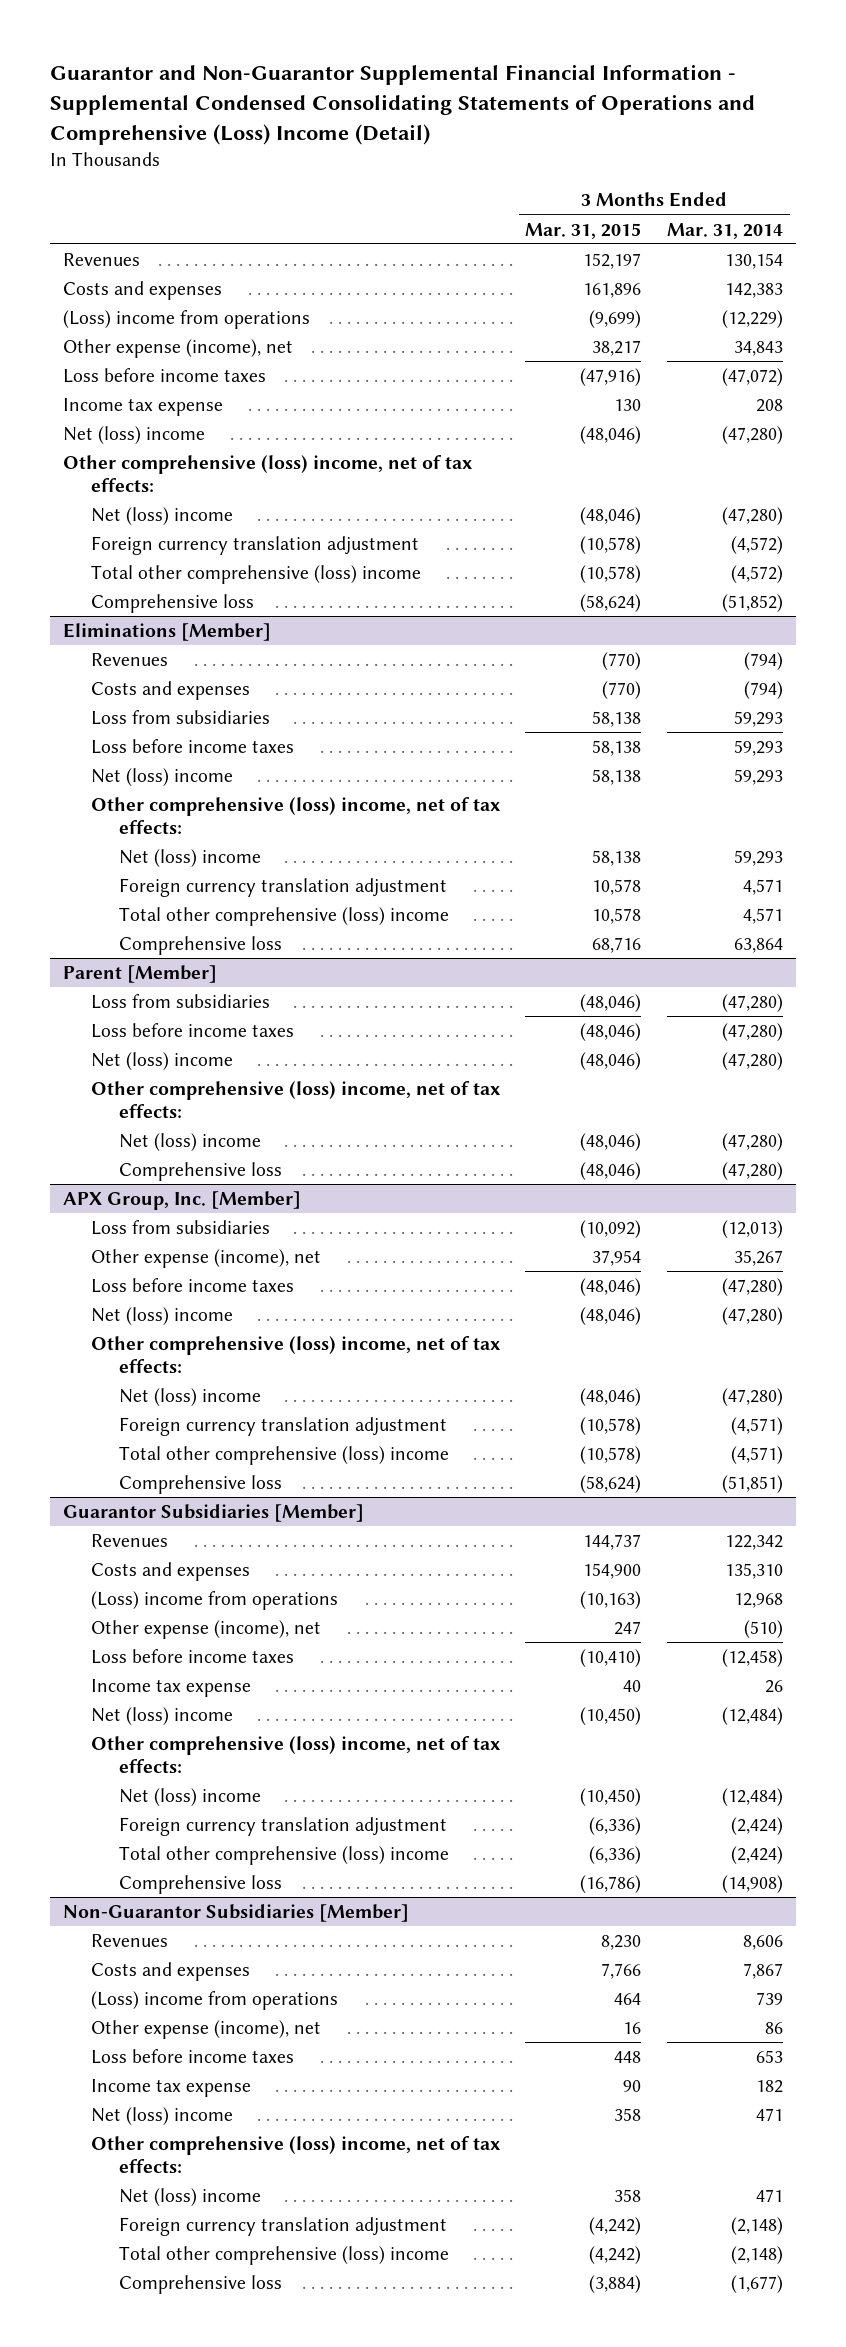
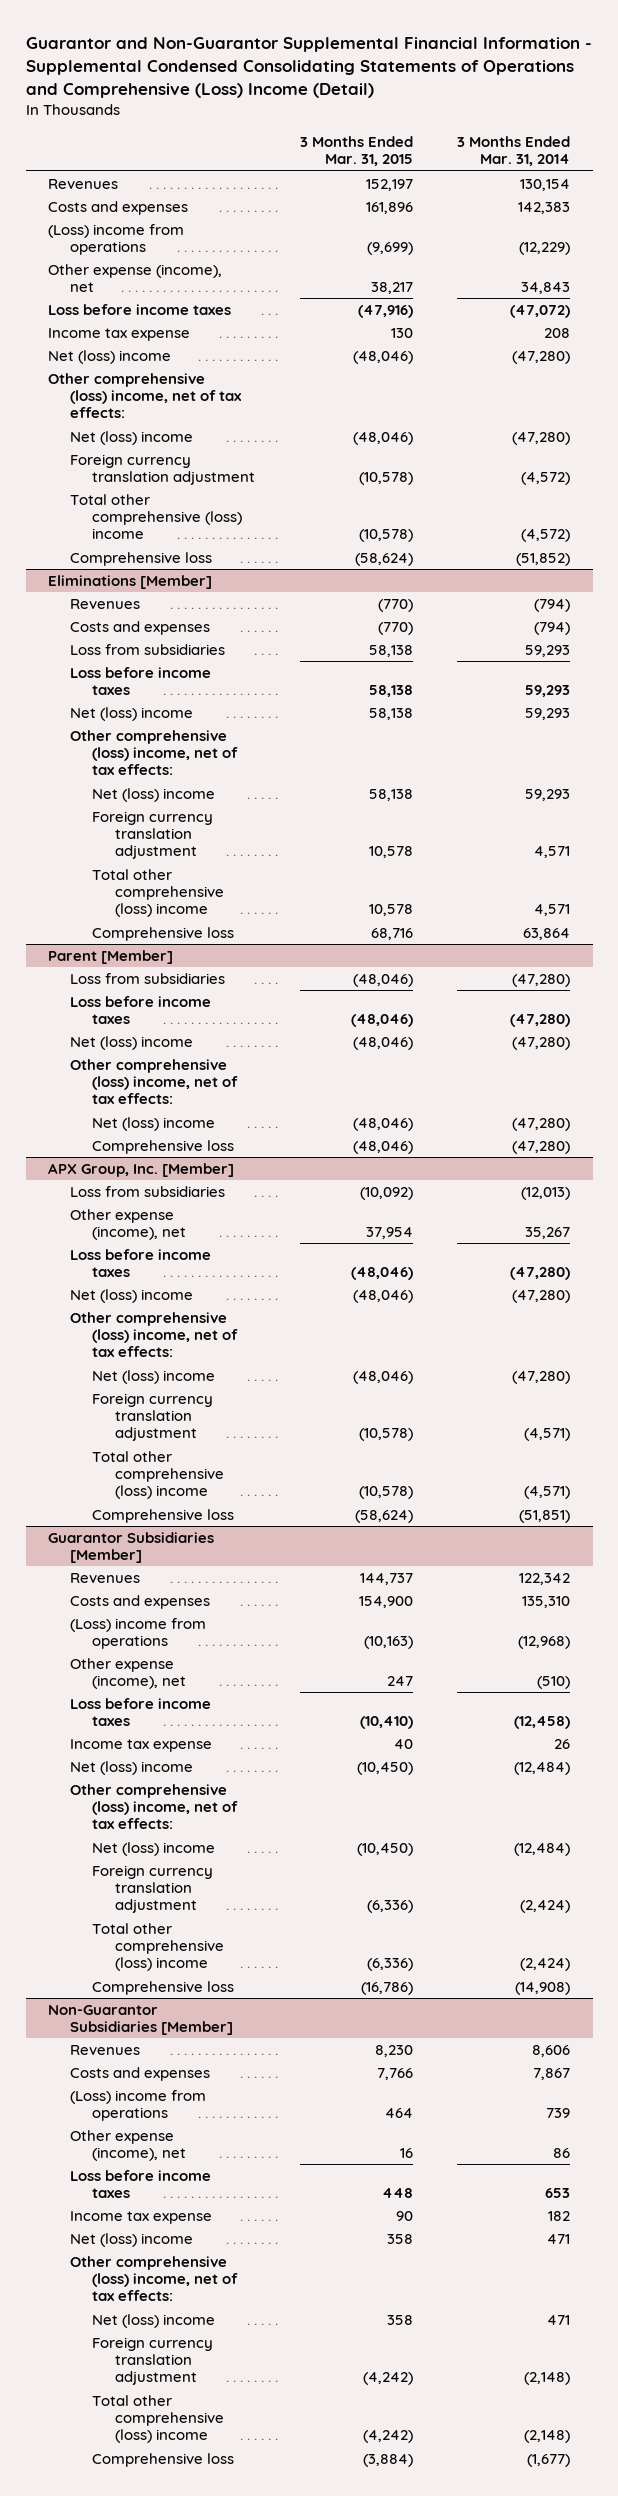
[734,1592,784,1608] 12,968 -> [518,1636,571,1650] (12,968)

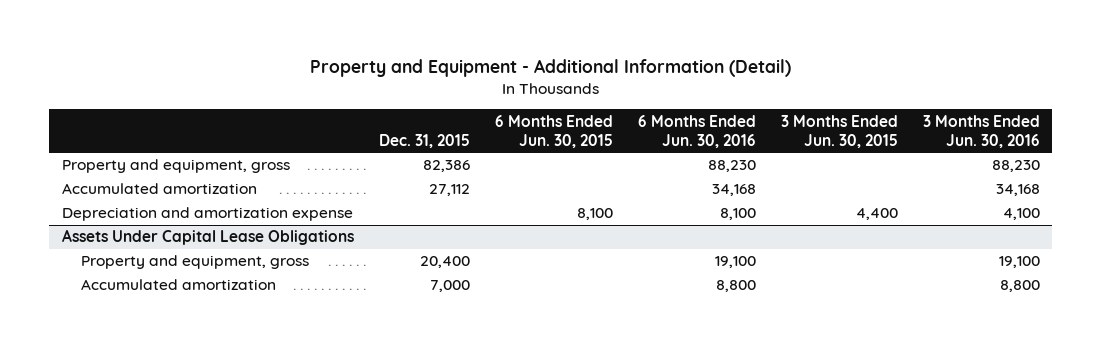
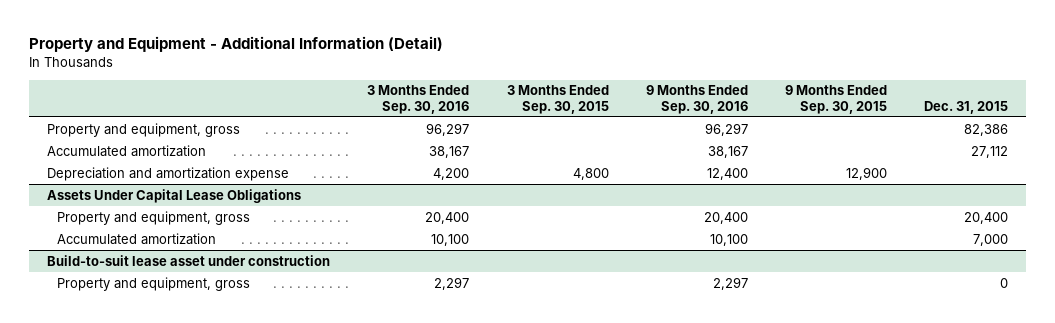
[494,114,613,148] 6 Months Ended Jun. 30, 2015 -> none
[637,114,756,148] 6 Months Ended Jun. 30, 2016 -> none
[780,114,898,148] 3 Months Ended Jun. 30, 2015 -> none
[922,114,1040,148] 3 Months Ended Jun. 30, 2016 -> none
none -> [367,85,470,114] 3 Months Ended Sep. 30, 2016
none -> [506,85,609,114] 3 Months Ended Sep. 30, 2015
none -> [645,85,748,114] 9 Months Ended Sep. 30, 2016
none -> [784,85,887,114] 9 Months Ended Sep. 30, 2015
none -> [47,254,331,266] Build-to-suit lease asset under construction
none -> [56,276,250,291] Property and equipment, gross

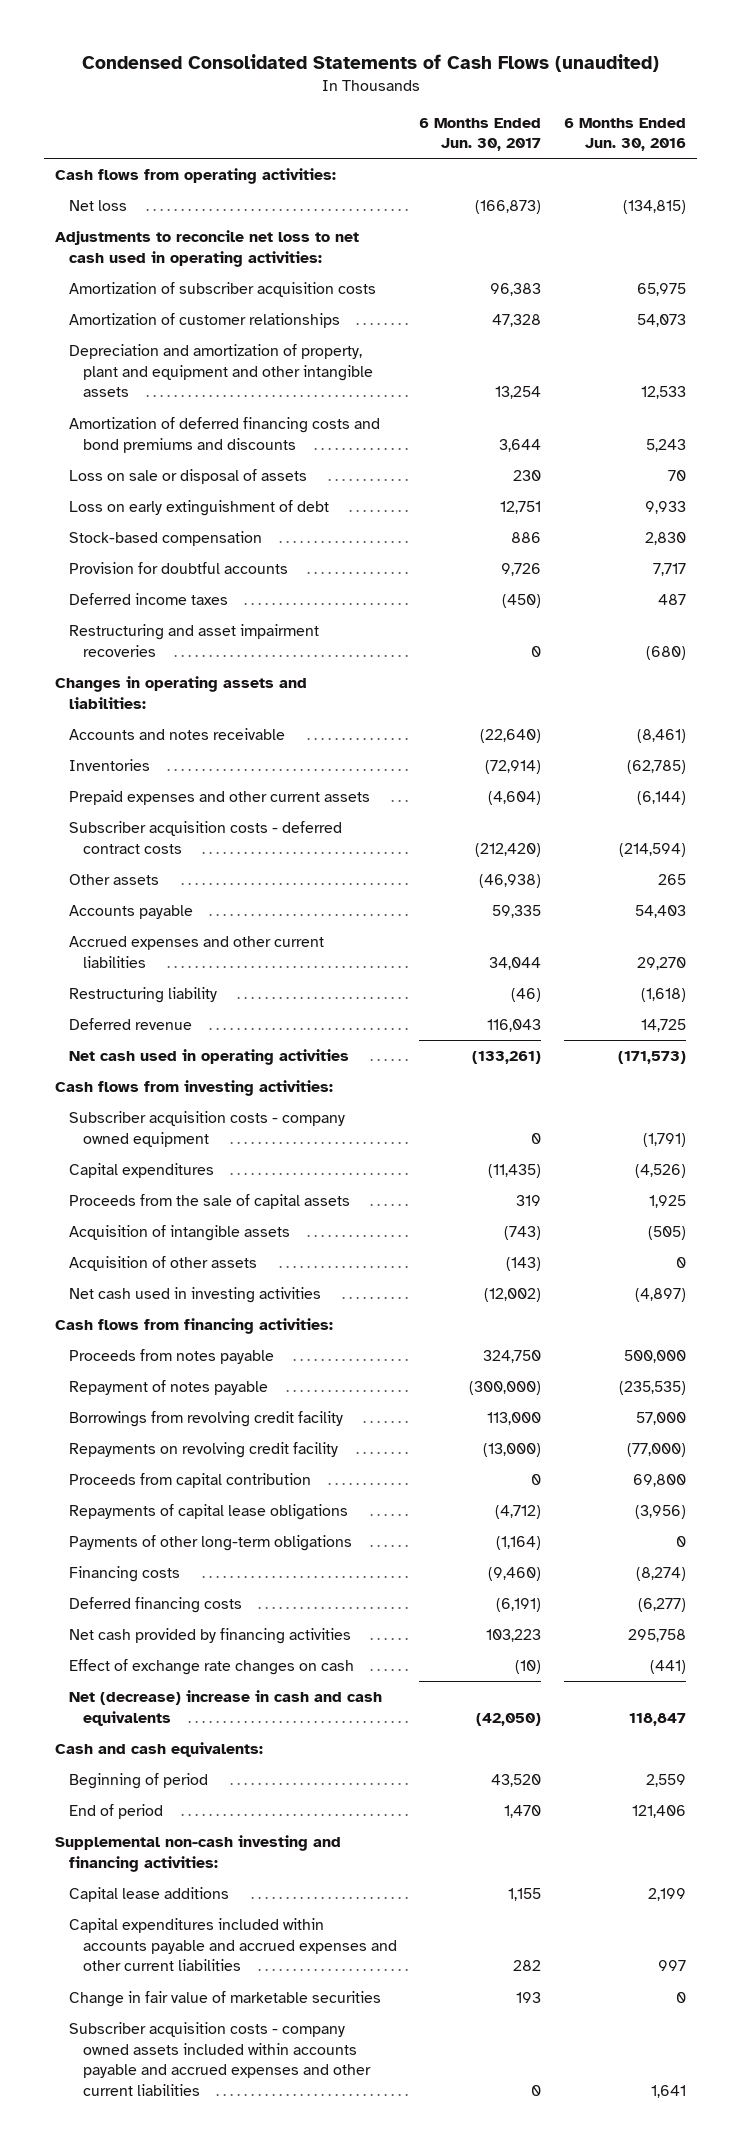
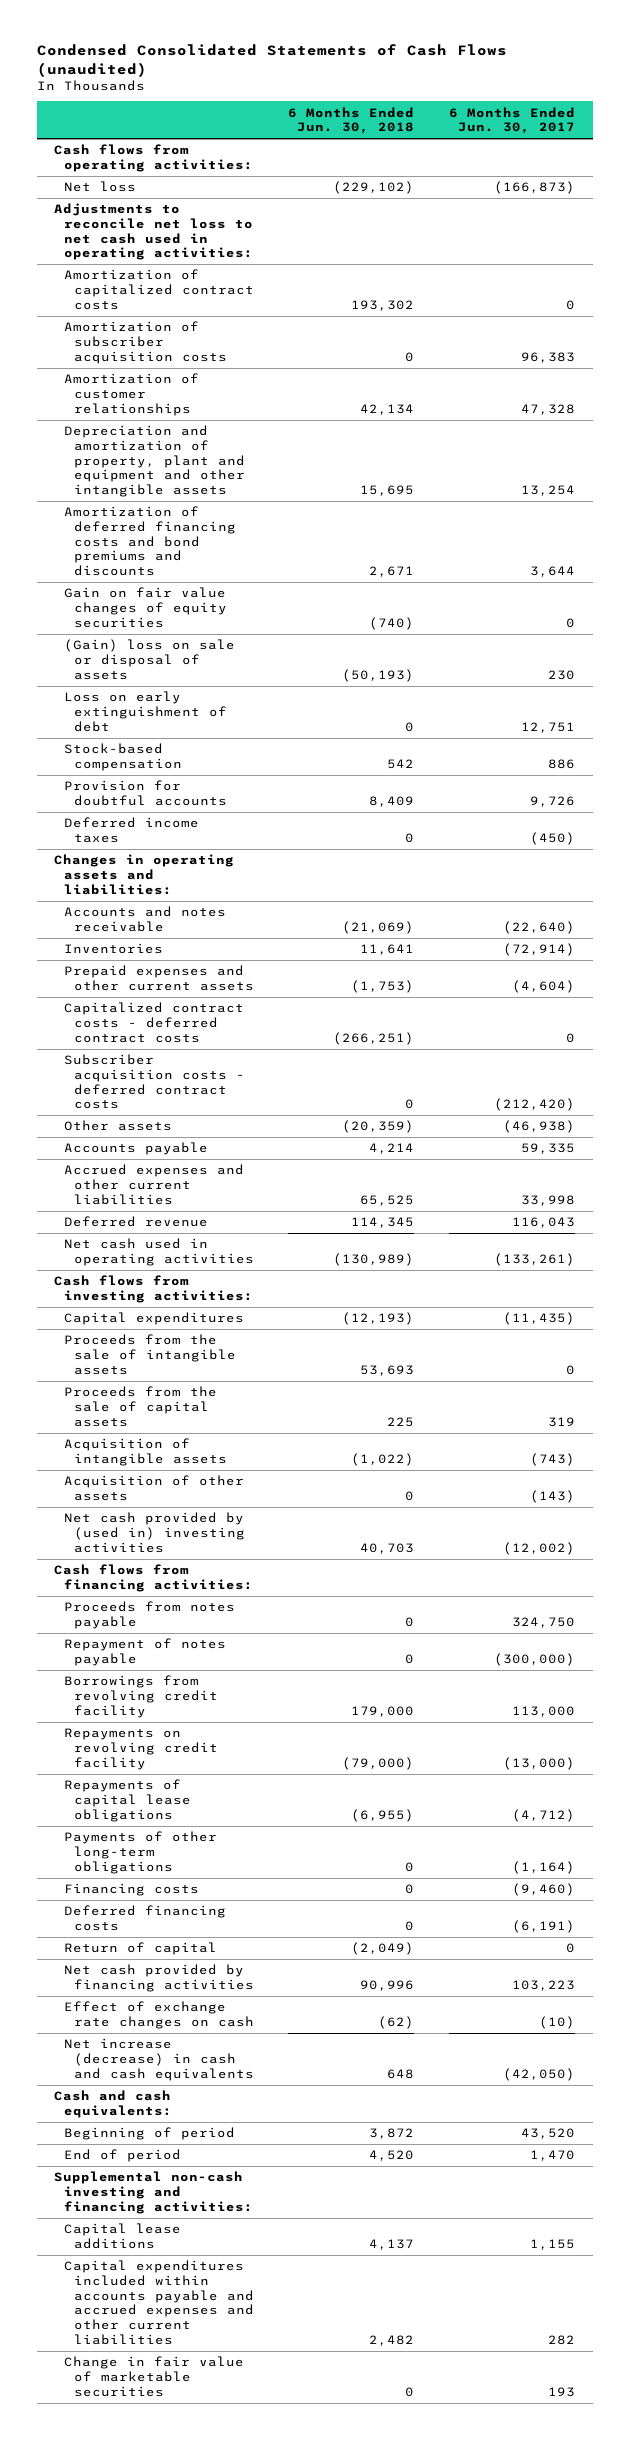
[563,117,686,152] 6 Months Ended Jun. 30, 2016 -> none
none -> [288,106,415,135] 6 Months Ended Jun. 30, 2018
none -> [63,269,254,310] Amortization of capitalized contract costs
none -> [63,587,227,628] Gain on fair value changes of equity securities
[69,469,308,485] Loss on sale or disposal of assets -> [63,639,235,680] (Gain) loss on sale or disposal of assets
[69,624,320,657] Restructuring and asset impairment recoveries -> none
none -> [63,1002,244,1043] Capitalized contract costs - deferred contract costs
[69,987,218,1004] Restructuring liability -> none
[489,956,542,970] 34,044 -> [521,1194,576,1206] 33,998
[69,1111,346,1147] Subscriber acquisition costs - company owned equipment -> none
none -> [63,1334,236,1375] Proceeds from the sale of intangible assets
[69,1287,322,1304] Net cash used in investing activities -> [63,1512,245,1553] Net cash provided by (used in) investing activities
[69,1473,312,1489] Proceeds from capital contribution -> none
none -> [63,1942,217,1956] Return of capital
[69,1690,383,1726] Net (decrease) increase in cash and cash equivalents -> [63,2038,254,2081] Net increase (decrease) in cash and cash equivalents
[69,2022,371,2097] Subscriber acquisition costs - company owned assets included within accounts payable and accrued expenses and other current liabilities -> none

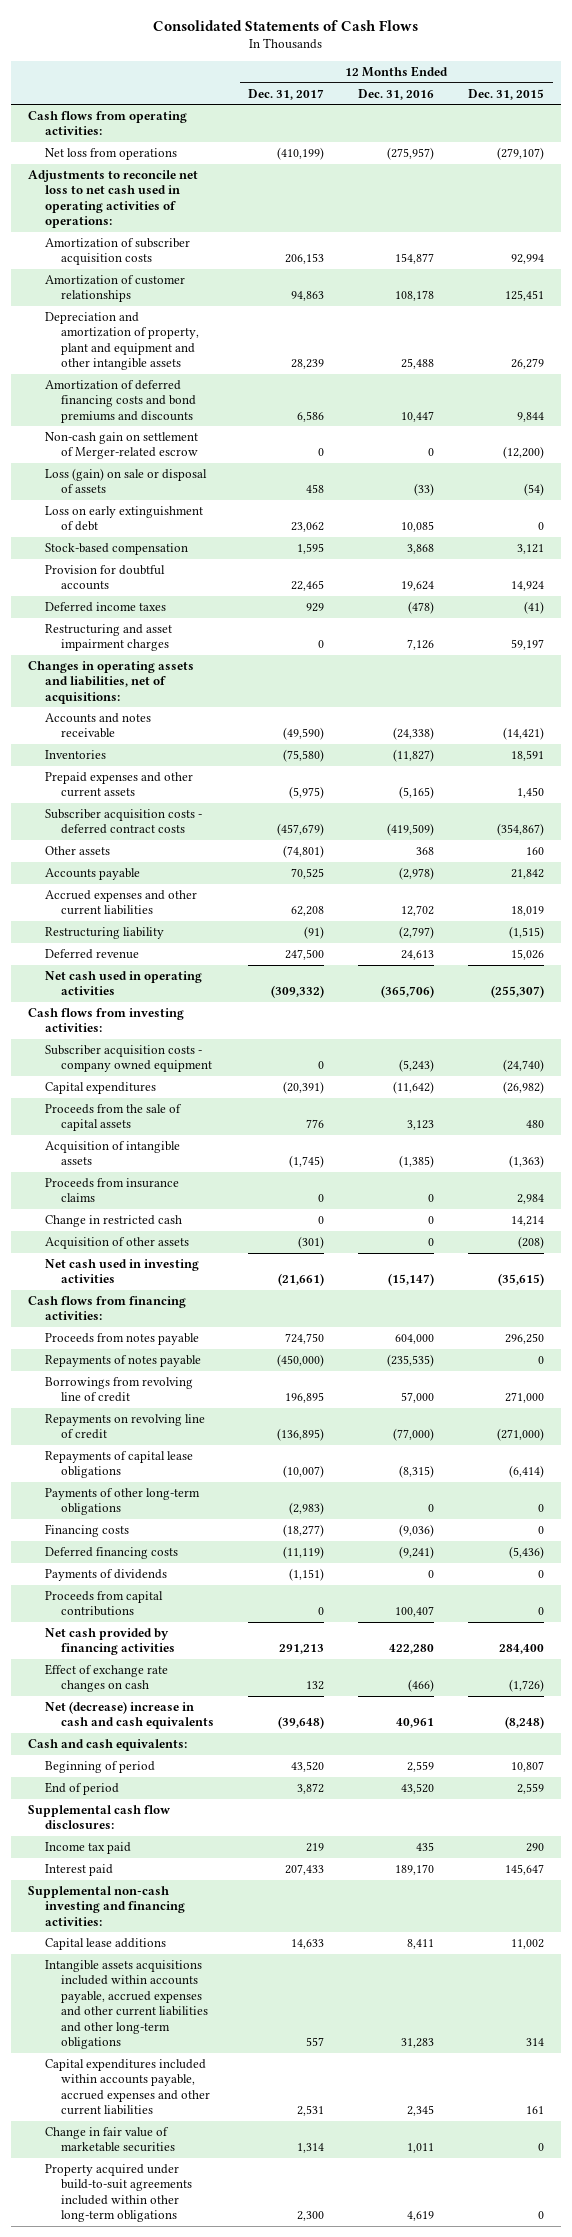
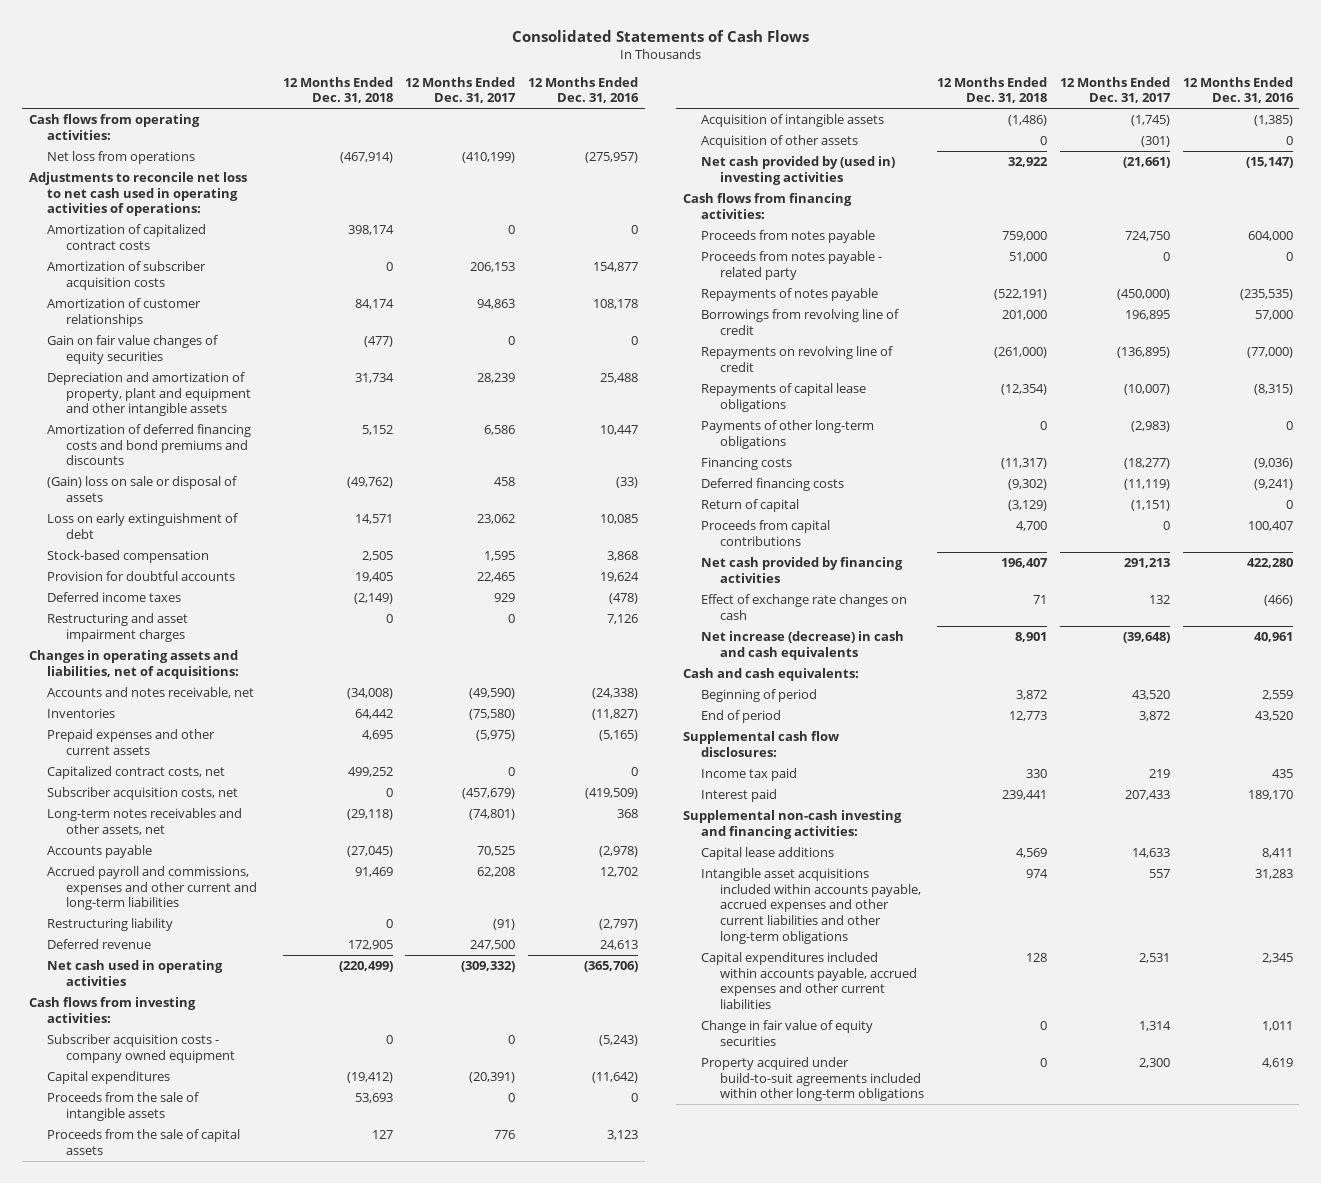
[468,88,545,100] Dec. 31, 2015 -> none
none -> [282,76,393,104] 12 Months Ended Dec. 31, 2018
none -> [47,223,207,250] Amortization of capitalized contract costs
none -> [47,334,219,364] Gain on fair value changes of equity securities
[44,432,199,460] Non-cash gain on settlement of Merger-related escrow -> none
[44,468,207,494] Loss (gain) on sale or disposal of assets -> [47,475,238,502] (Gain) loss on sale or disposal of assets
[44,713,151,739] Accounts and notes receivable -> [47,686,255,698] Accounts and notes receivable, net
none -> [47,765,226,779] Capitalized contract costs, net
[44,809,202,835] Subscriber acquisition costs - deferred contract costs -> [47,786,239,800] Subscriber acquisition costs, net
[44,846,110,856] Other assets -> [47,807,243,835] Long-term notes receivables and other assets, net
[44,890,197,916] Accrued expenses and other current liabilities -> [47,865,257,911] Accrued payroll and commissions, expenses and other current and long-term liabilities
none -> [47,1091,200,1121] Proceeds from the sale of intangible assets
[44,1178,179,1203] Proceeds from insurance claims -> none
[44,1215,182,1228] Change in restricted cash -> none
[44,1259,199,1284] Net cash used in investing activities -> [701,155,896,185] Net cash provided by (used in) investing activities
none -> [701,250,883,280] Proceeds from notes payable - related party
[44,1569,167,1582] Payments of dividends -> [701,498,800,512] Return of capital
[44,1701,215,1730] Net (decrease) increase in cash and cash equivalents -> [701,630,905,660] Net increase (decrease) in cash and cash equivalents
[44,1960,209,2049] Intangible assets acquisitions included within accounts payable, accrued expenses and other current liabilities and other long-term obligations -> [701,867,922,944] Intangible asset acquisitions included within accounts payable, accrued expenses and other current liabilities and other long-term obligations
[44,2127,176,2153] Change in fair value of marketable securities -> [701,1019,874,1046] Change in fair value of equity securities

